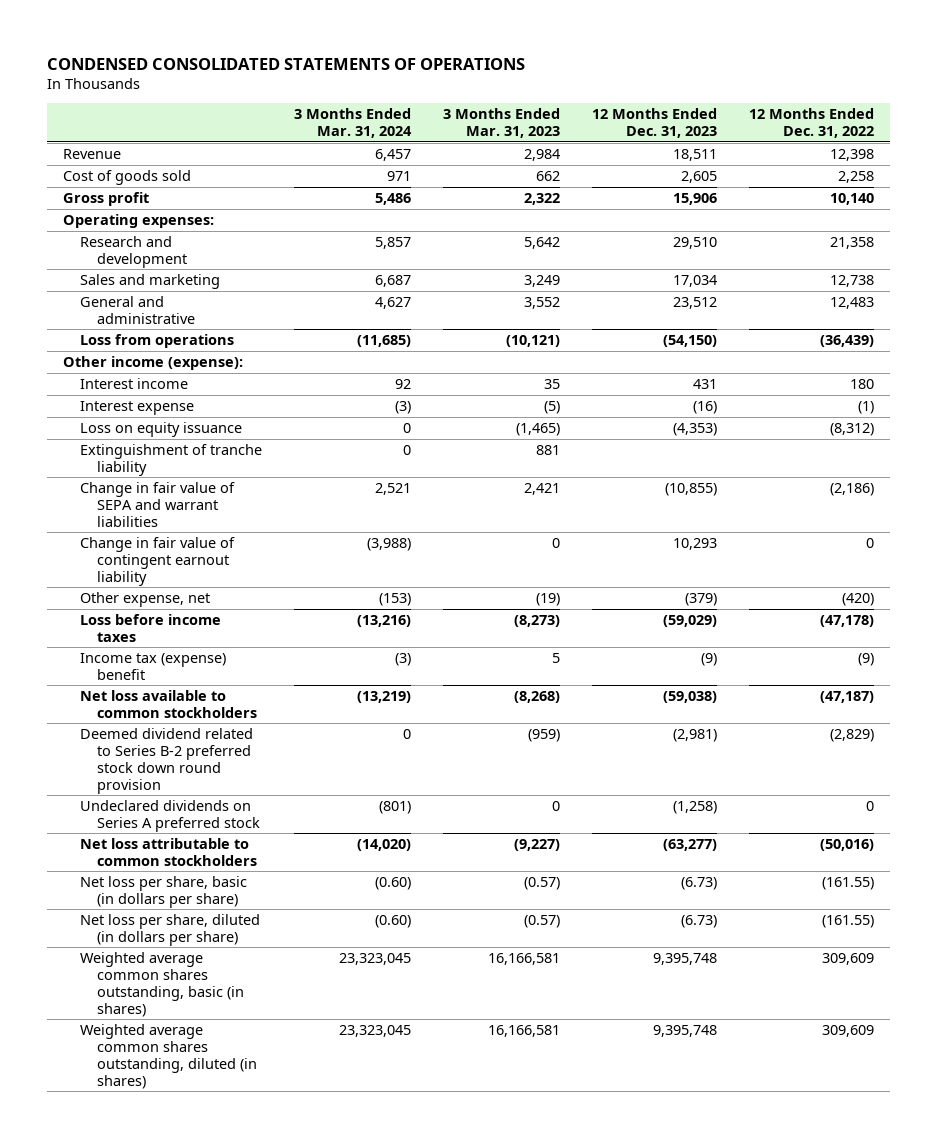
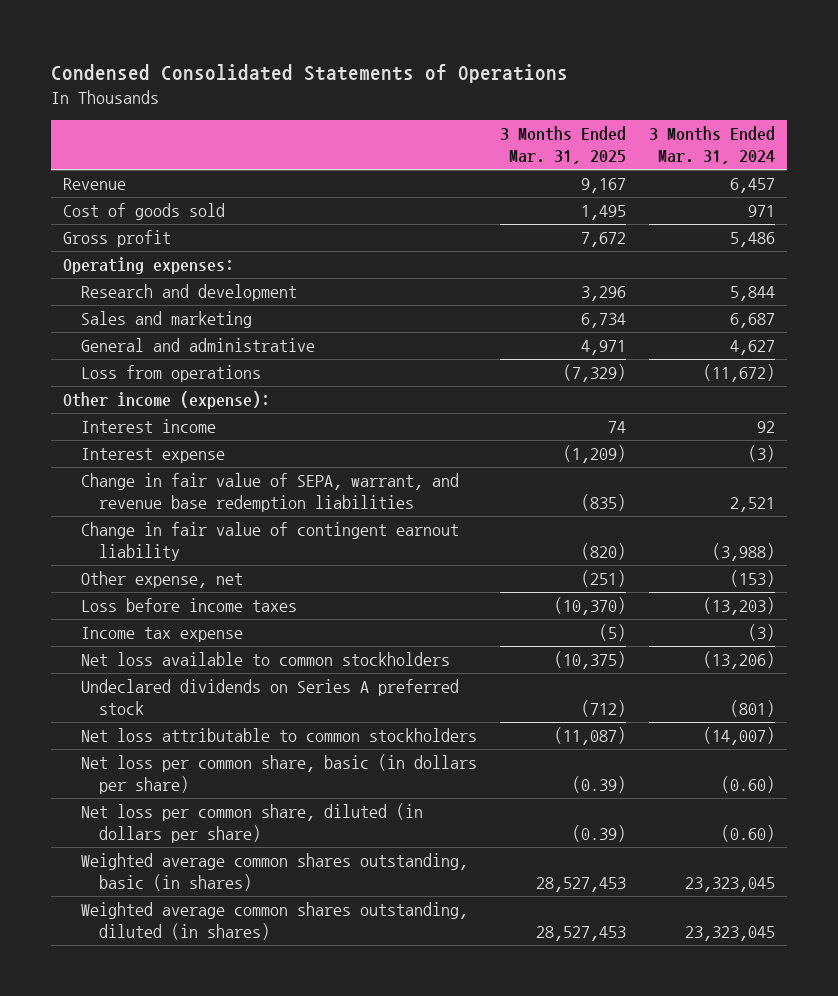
[47,57,526,70] CONDENSED CONSOLIDATED STATEMENTS OF OPERATIONS -> [51,63,569,83] Condensed Consolidated Statements of Operations
[442,108,560,139] 3 Months Ended Mar. 31, 2023 -> none
[591,108,717,139] 12 Months Ended Dec. 31, 2023 -> none
[748,108,874,139] 12 Months Ended Dec. 31, 2022 -> none
none -> [500,126,627,165] 3 Months Ended Mar. 31, 2025
[374,236,411,249] 5,857 -> [730,285,776,301] 5,844
[356,334,411,347] (11,685) -> [703,363,776,382] (11,672)
[79,421,242,437] Loss on equity issuance -> none
[79,443,262,476] Extinguishment of tranche liability -> none
[79,481,235,527] Change in fair value of SEPA and warrant liabilities -> [81,472,460,512] Change in fair value of SEPA, warrant, and revenue base redemption liabilities
[79,727,253,794] Deemed dividend related to Series B-2 preferred stock down round provision -> none
[356,614,411,627] (13,216) -> [703,596,776,615] (13,203)
[79,652,226,680] Income tax (expense) benefit -> [81,626,244,642] Income tax expense
[356,690,411,703] (13,219) -> [703,650,776,669] (13,206)
[356,838,411,851] (14,020) -> [703,726,776,745] (14,007)
[79,875,247,908] Net loss per share, basic (in dollars per share) -> [81,753,478,794] Net loss per common share, basic (in dollars per share)
[79,913,260,946] Net loss per share, diluted (in dollars per share) -> [81,802,424,843] Net loss per common share, diluted (in dollars per share)

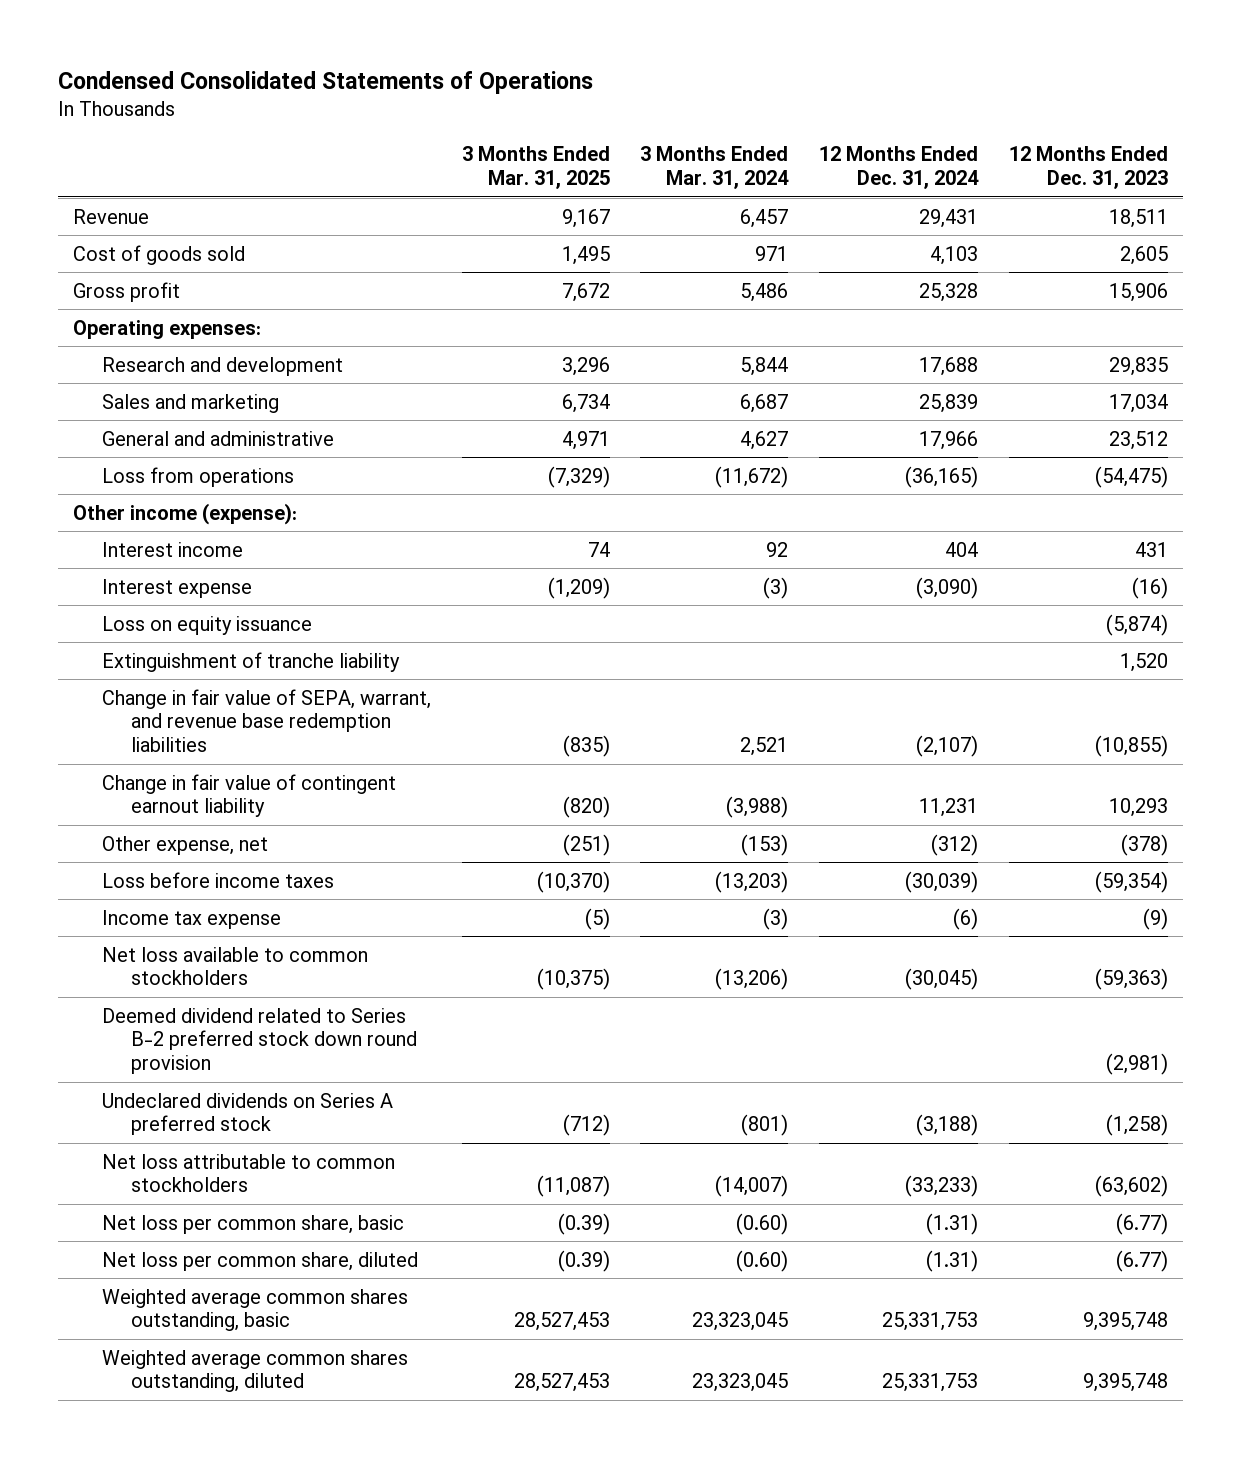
none -> [819,146,980,190] 12 Months Ended Dec. 31, 2024
none -> [1008,146,1168,190] 12 Months Ended Dec. 31, 2023
none -> [102,615,313,635] Loss on equity issuance
none -> [102,651,401,672] Extinguishment of tranche liability
none -> [102,1007,417,1075] Deemed dividend related to Series B-2 preferred stock down round provision
[81,753,478,794] Net loss per common share, basic (in dollars per share) -> [102,1214,405,1234] Net loss per common share, basic
[81,802,424,843] Net loss per common share, diluted (in dollars per share) -> [102,1251,419,1271] Net loss per common share, diluted
[81,852,469,891] Weighted average common shares outstanding, basic (in shares) -> [102,1288,409,1332] Weighted average common shares outstanding, basic
[81,901,469,940] Weighted average common shares outstanding, diluted (in shares) -> [102,1349,409,1393] Weighted average common shares outstanding, diluted

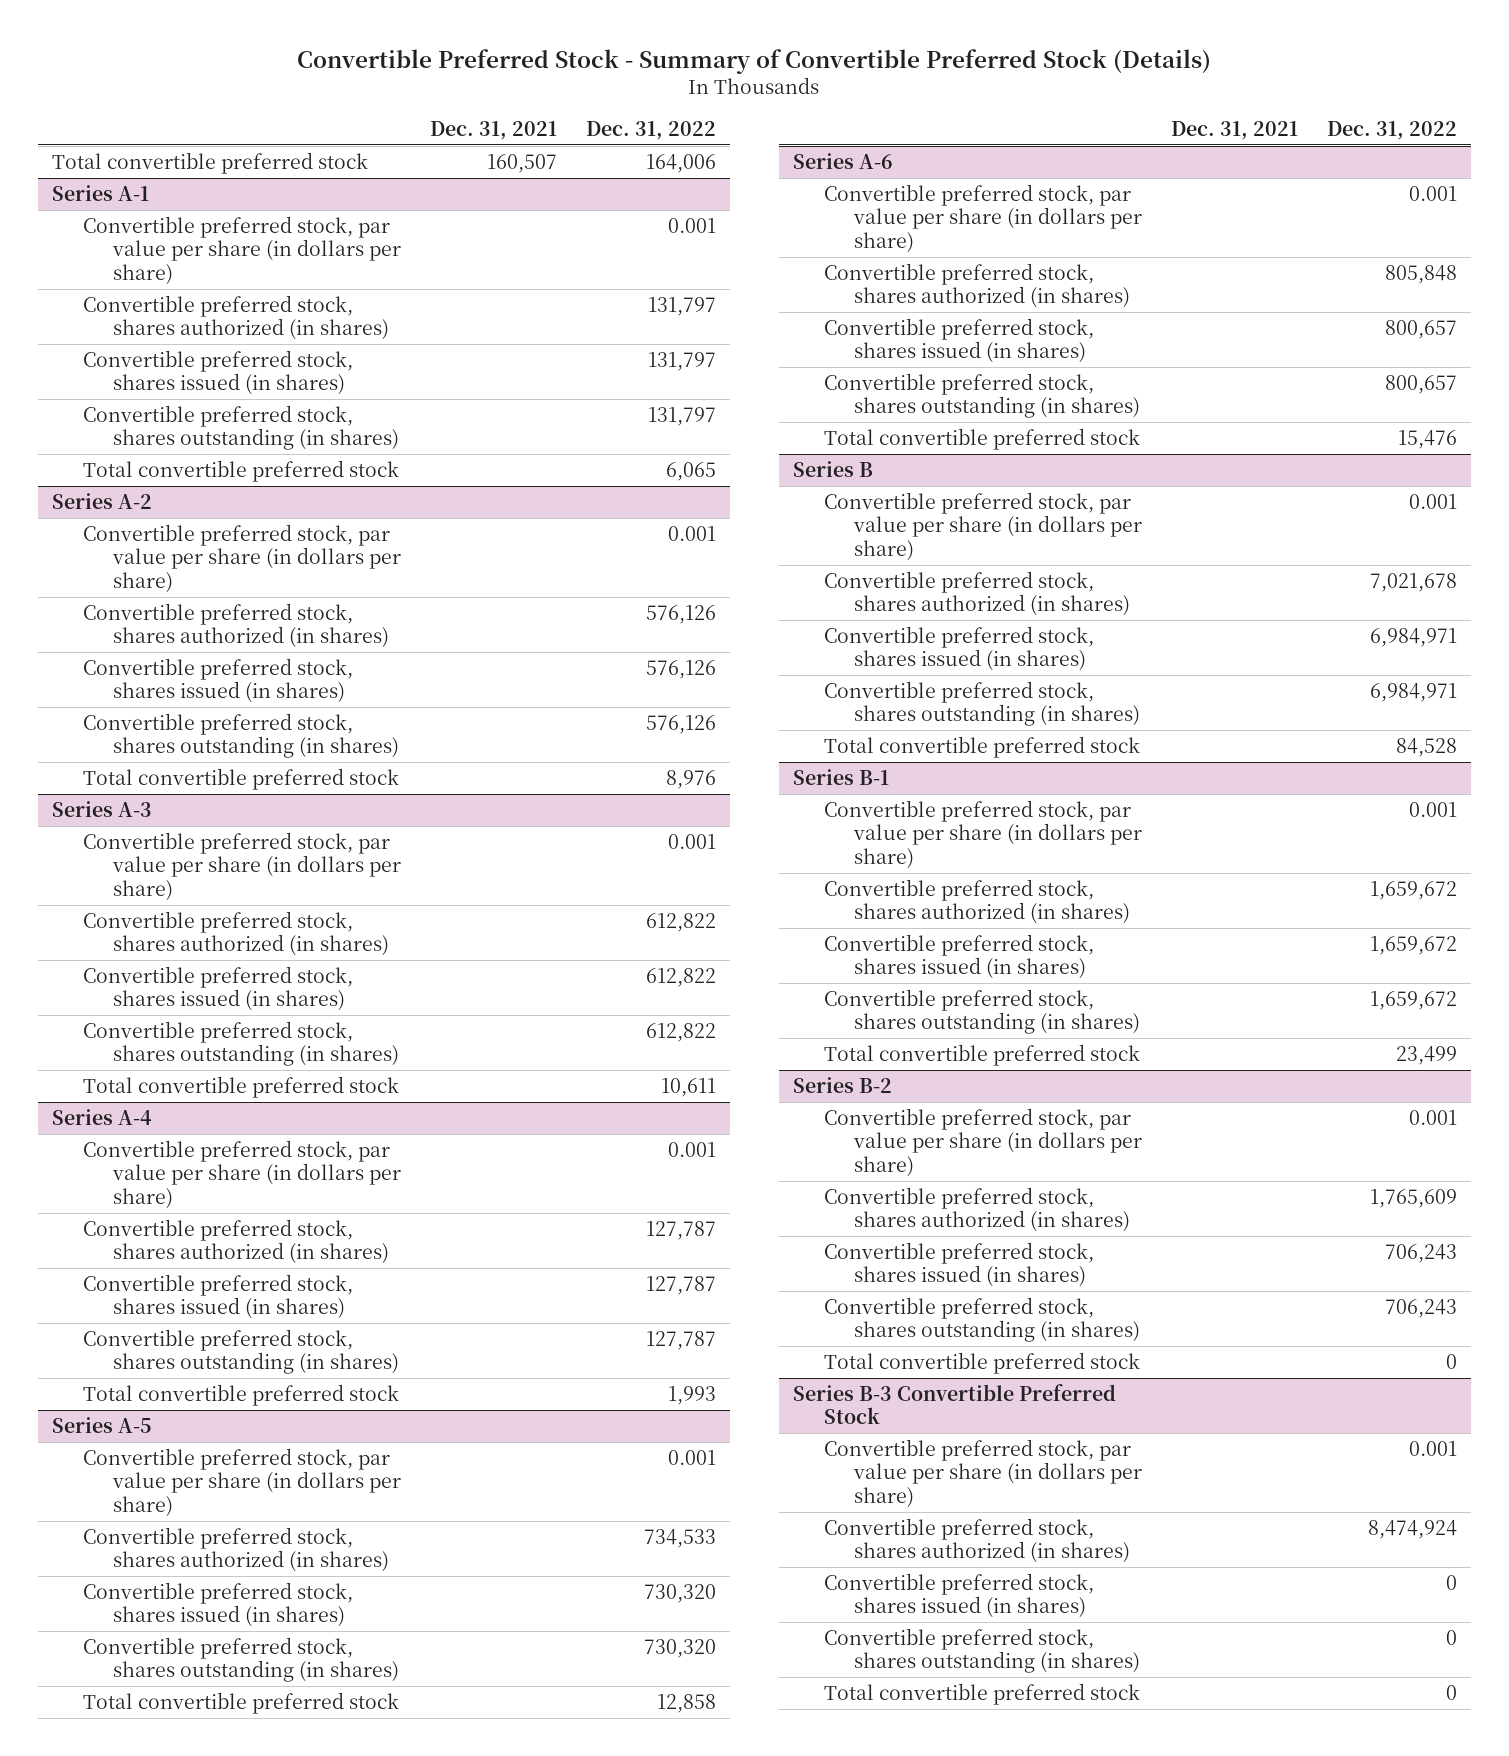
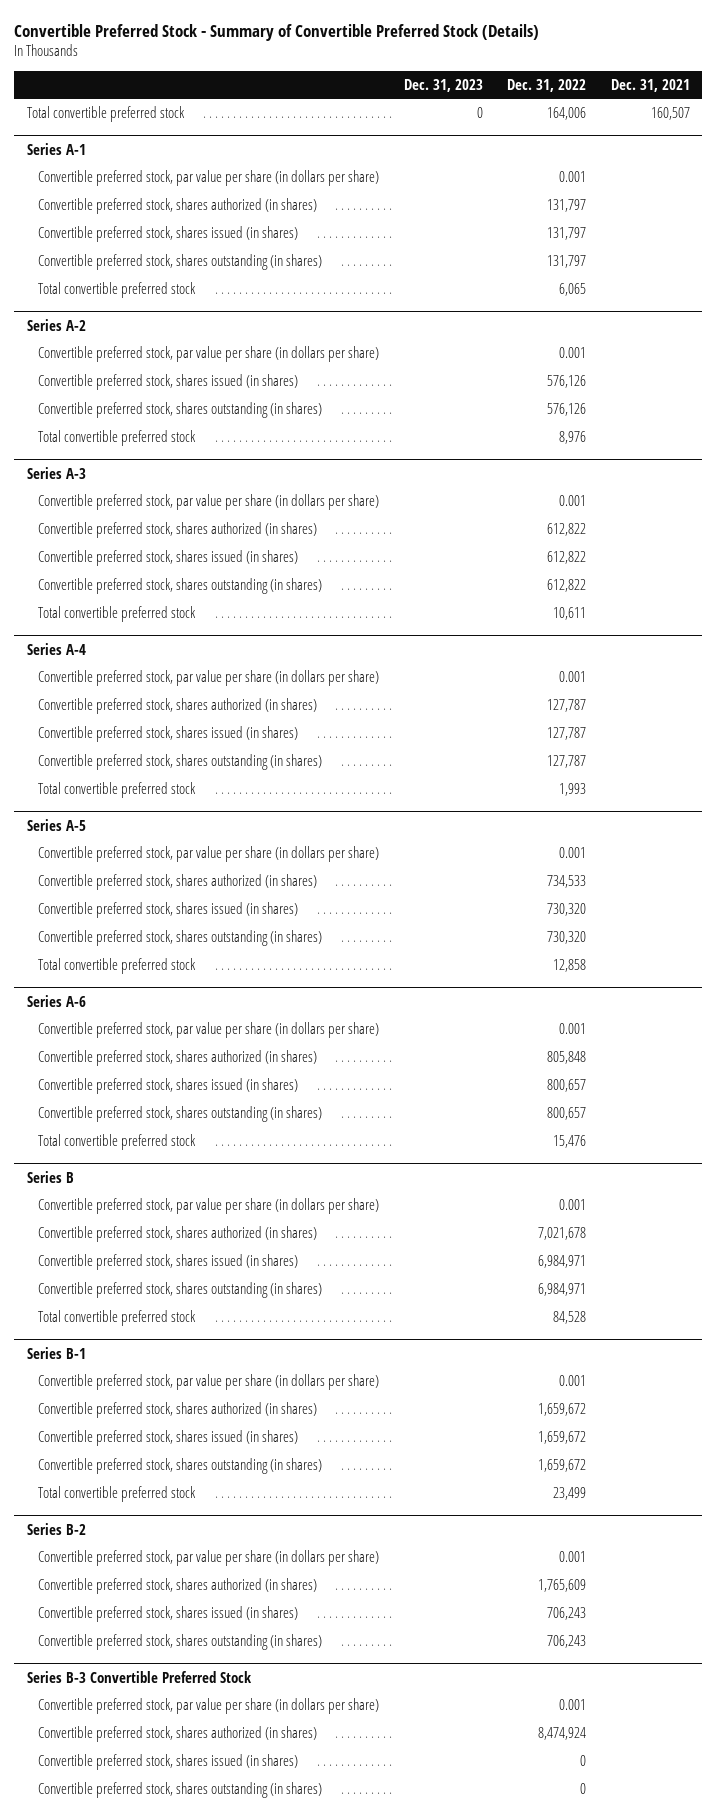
none -> [403,78,483,92] Dec. 31, 2023
[82,602,390,649] Convertible preferred stock, shares authorized (in shares) -> none
[823,1351,1140,1374] Total convertible preferred stock -> none
[823,1682,1140,1705] Total convertible preferred stock -> none

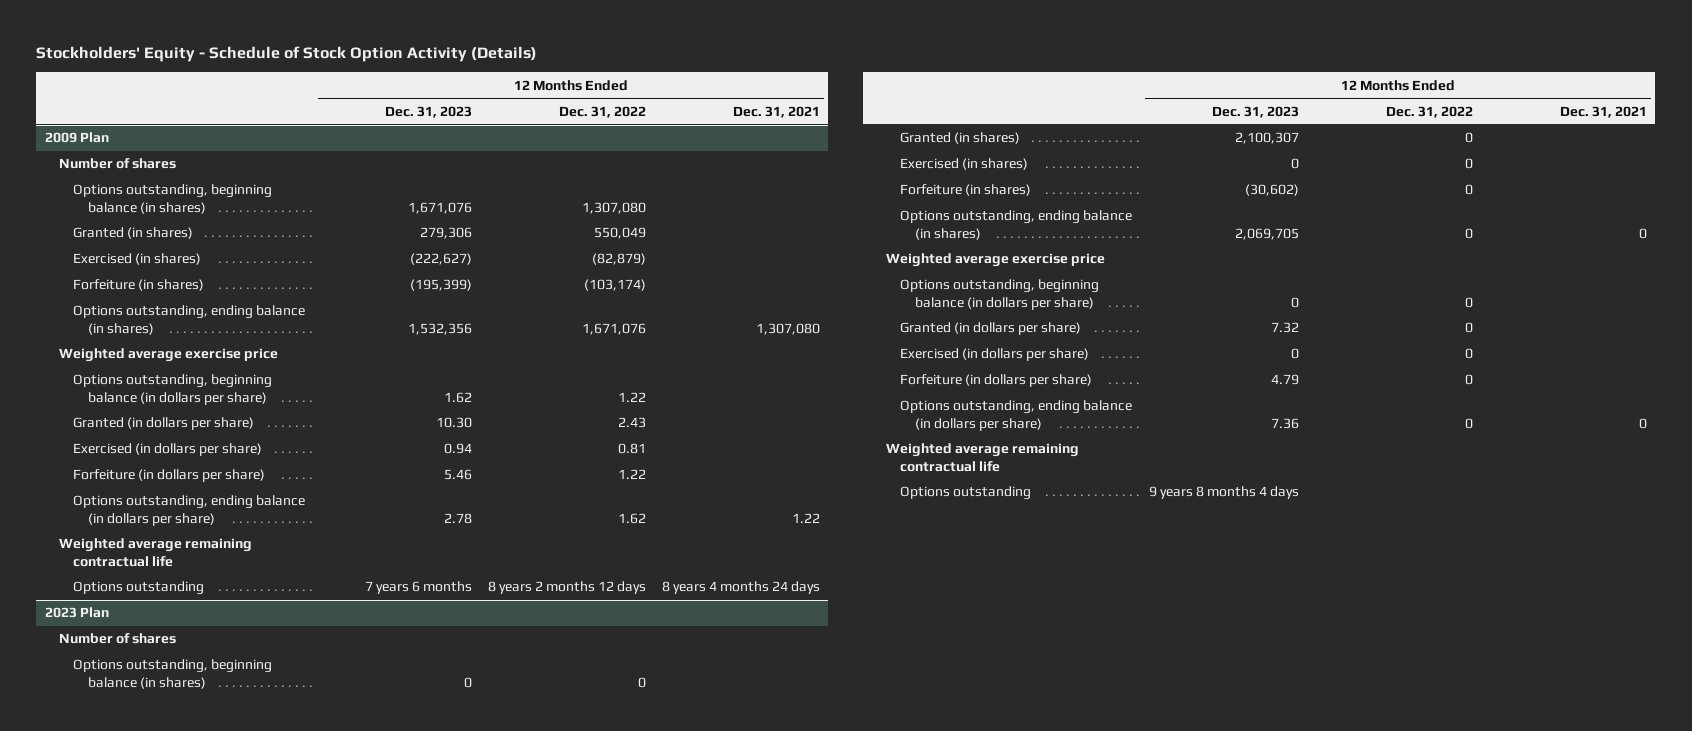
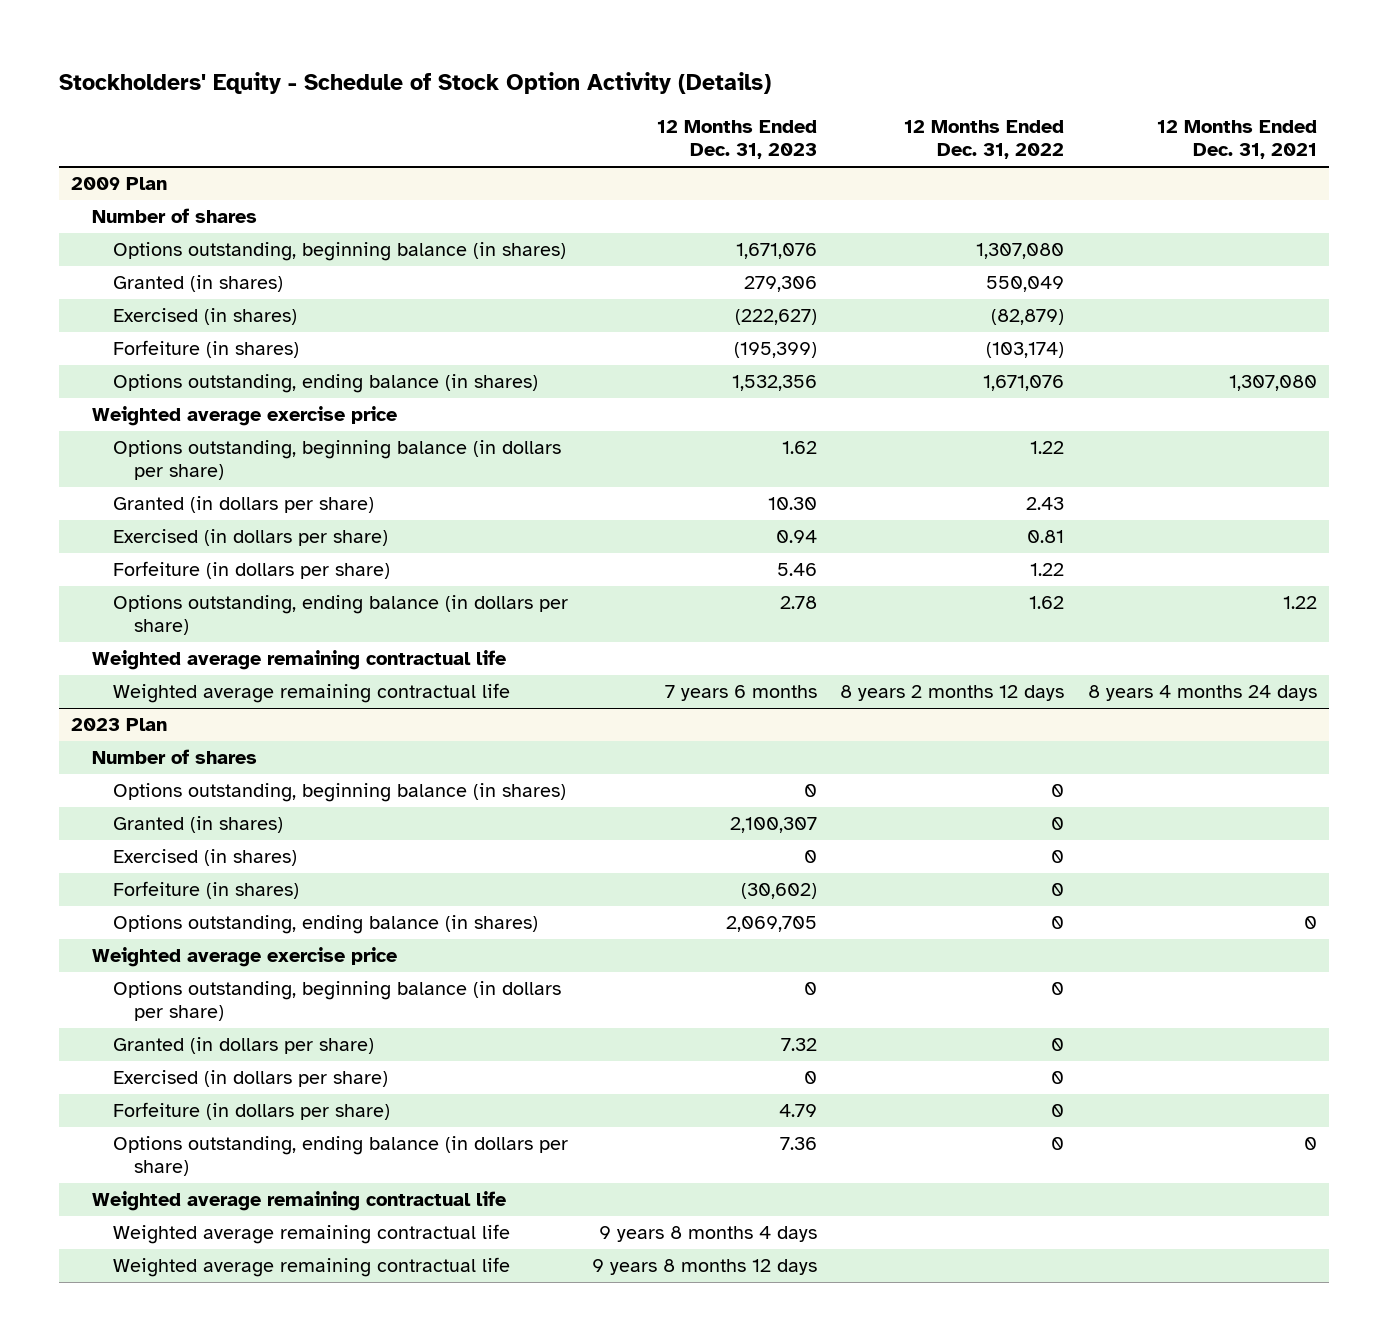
[73,581,205,596] Options outstanding -> [113,683,511,704] Weighted average remaining contractual life
[900,486,1032,501] Options outstanding -> [113,1224,511,1245] Weighted average remaining contractual life
none -> [113,1257,511,1278] Weighted average remaining contractual life

